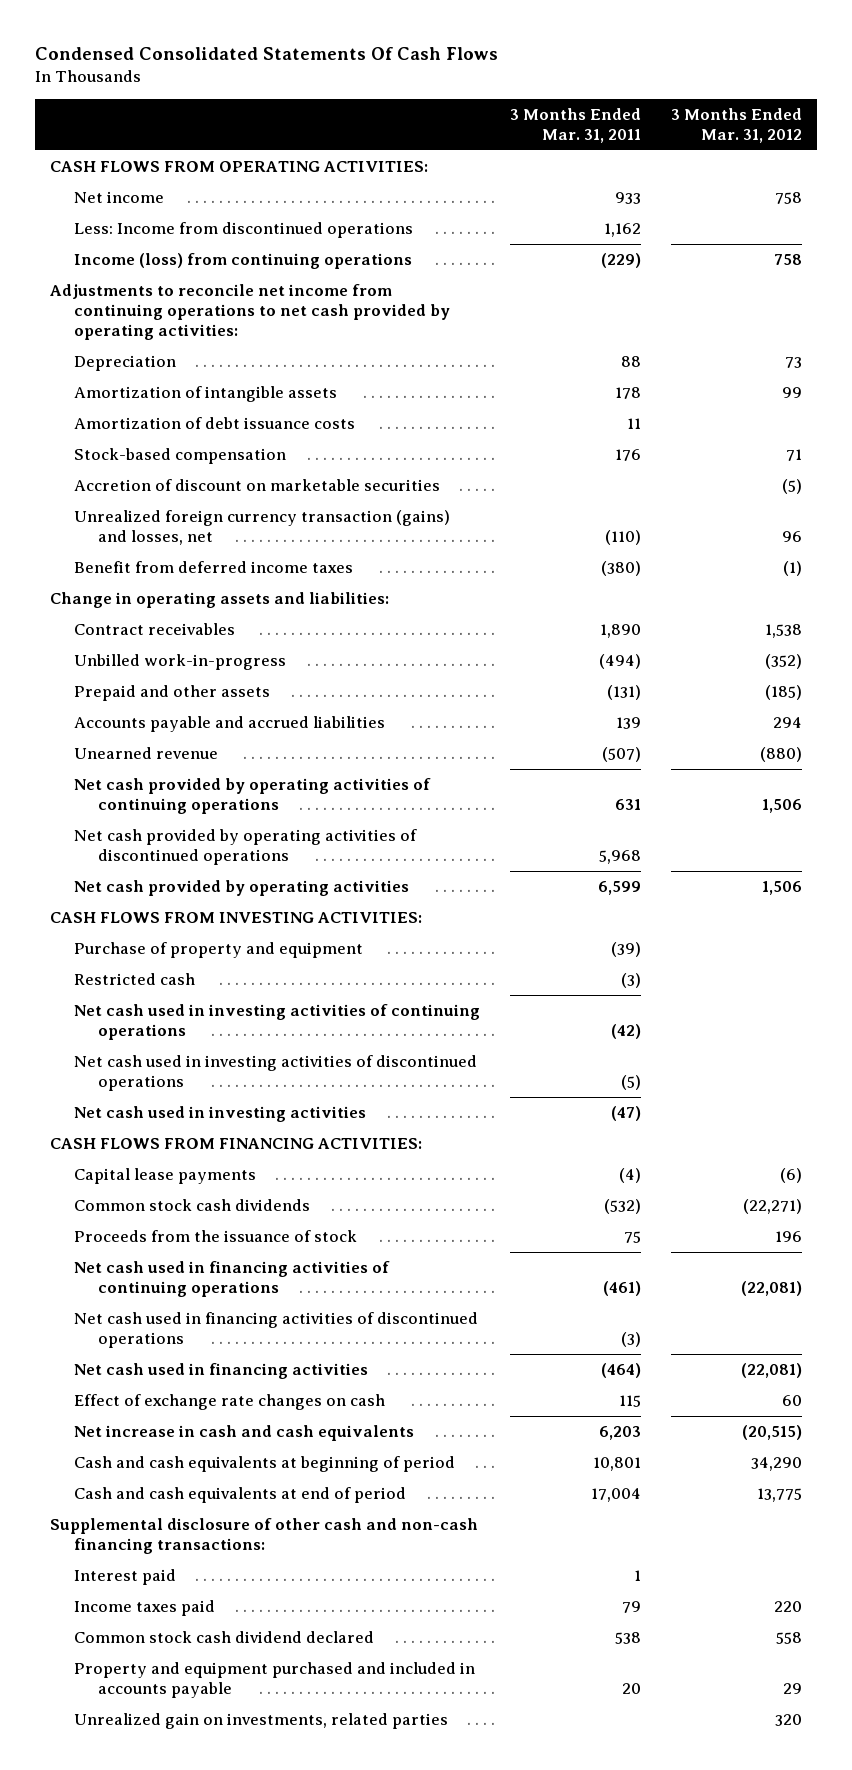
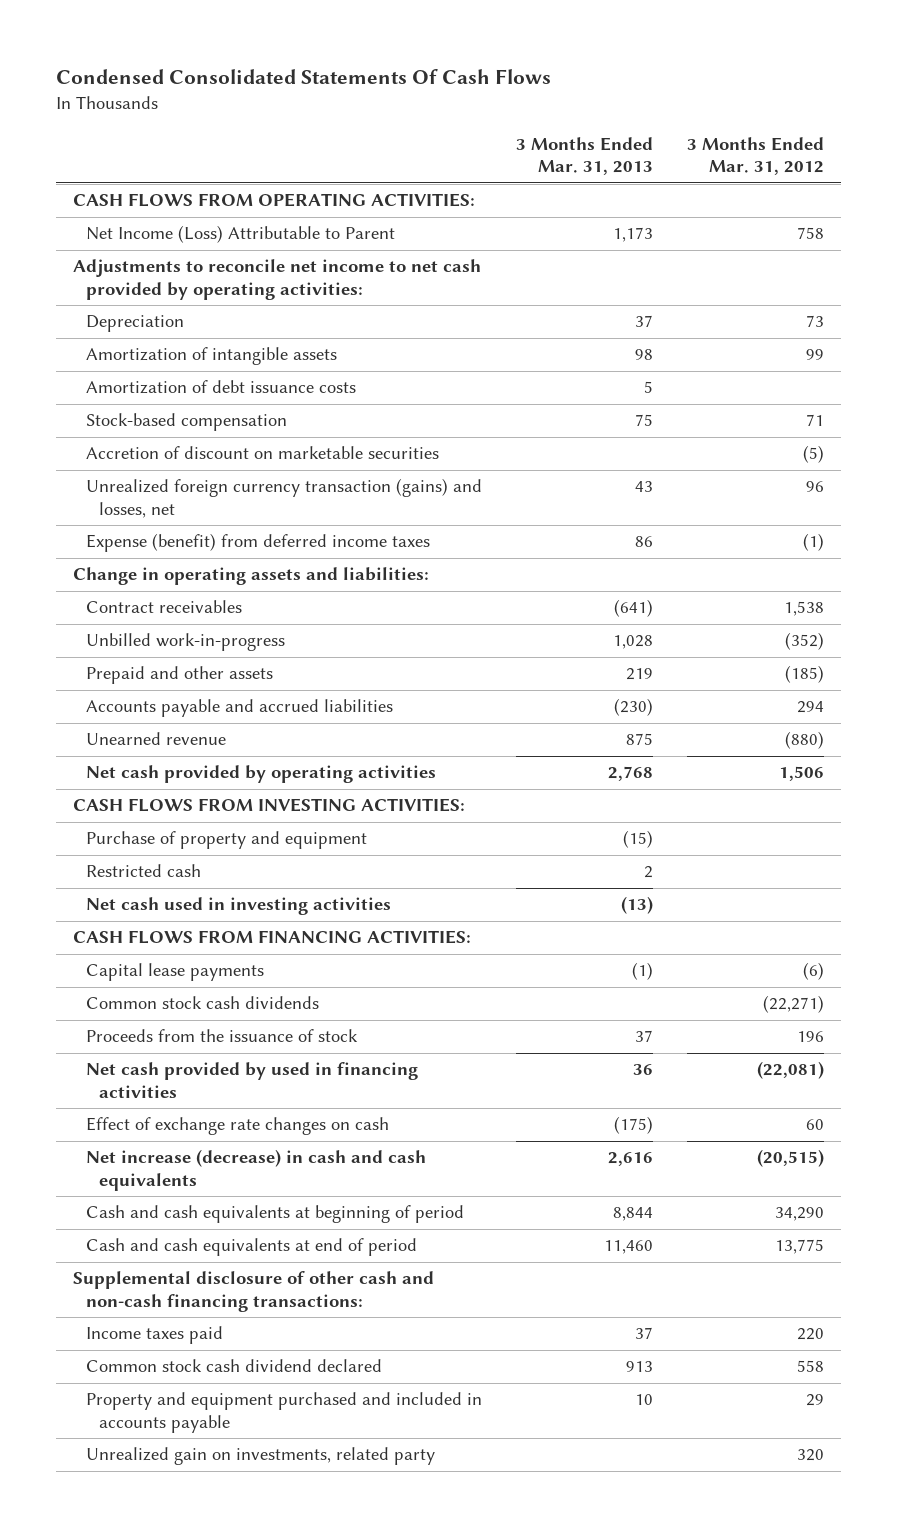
[509,107,641,143] 3 Months Ended Mar. 31, 2011 -> none
none -> [516,136,654,176] 3 Months Ended Mar. 31, 2013
[73,222,413,239] Less: Income from discontinued operations -> none
[73,253,412,270] Income (loss) from continuing operations -> none
[73,191,164,204] Net income -> [85,225,395,244] Net Income (Loss) Attributable to Parent
[49,284,450,341] Adjustments to reconcile net income from continuing operations to net cash provided by operating activities: -> [72,259,481,300] Adjustments to reconcile net income to net cash provided by operating activities:
[73,561,353,574] Benefit from deferred income taxes -> [85,533,430,553] Expense (benefit) from deferred income taxes
[73,778,431,815] Net cash provided by operating activities of continuing operations -> none
[73,829,417,866] Net cash provided by operating activities of discontinued operations -> none
[73,1004,480,1041] Net cash used in investing activities of continuing operations -> none
[73,1055,477,1092] Net cash used in investing activities of discontinued operations -> none
[73,1261,390,1298] Net cash used in financing activities of continuing operations -> none
[73,1312,478,1349] Net cash used in financing activities of discontinued operations -> none
[73,1363,368,1380] Net cash used in financing activities -> [85,1062,418,1098] Net cash provided by used in financing activities
[73,1425,414,1442] Net increase in cash and cash equivalents -> [85,1149,426,1191] Net increase (decrease) in cash and cash equivalents
[73,1569,176,1586] Interest paid -> none
[73,1713,448,1730] Unrealized gain on investments, related parties -> [85,1447,435,1466] Unrealized gain on investments, related party

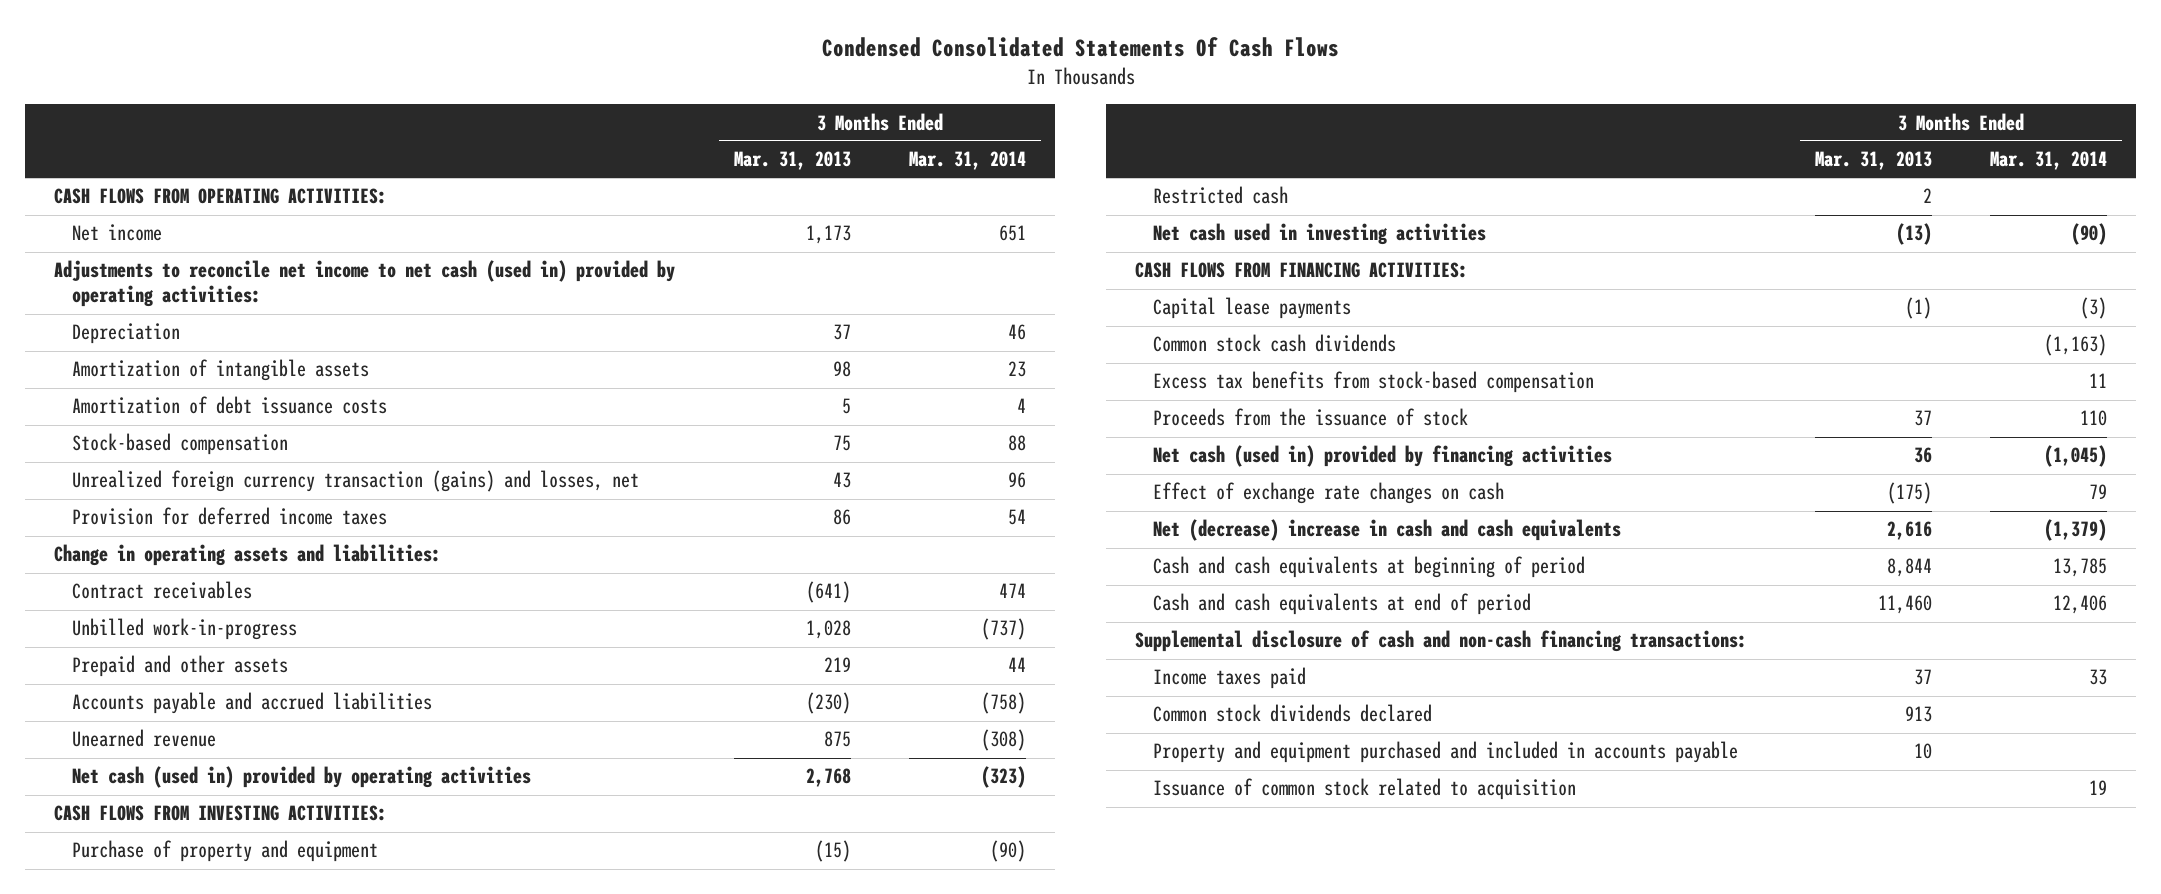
[687,136,825,176] 3 Months Ended Mar. 31, 2012 -> none
none -> [909,151,1027,171] Mar. 31, 2014
[85,225,395,244] Net Income (Loss) Attributable to Parent -> [72,224,163,242] Net income
[72,259,481,300] Adjustments to reconcile net income to net cash provided by operating activities: -> [54,260,676,308] Adjustments to reconcile net income to net cash (used in) provided by operating activities:
[85,446,439,460] Accretion of discount on marketable securities -> none
[85,533,430,553] Expense (benefit) from deferred income taxes -> [72,507,388,526] Provision for deferred income taxes
[85,765,436,784] Net cash provided by operating activities -> [72,766,532,789] Net cash (used in) provided by operating activities
none -> [1152,371,1594,394] Excess tax benefits from stock-based compensation
[85,1062,418,1098] Net cash provided by used in financing activities -> [1152,445,1612,468] Net cash (used in) provided by financing activities
[85,1149,426,1191] Net increase (decrease) in cash and cash equivalents -> [1152,519,1621,542] Net (decrease) increase in cash and cash equivalents
[72,1271,434,1312] Supplemental disclosure of other cash and non-cash financing transactions: -> [1135,630,1748,653] Supplemental disclosure of cash and non-cash financing transactions:
[85,1359,382,1373] Common stock cash dividend declared -> [1152,704,1432,723] Common stock dividends declared
[85,1447,435,1466] Unrealized gain on investments, related party -> none
none -> [1152,778,1576,801] Issuance of common stock related to acquisition

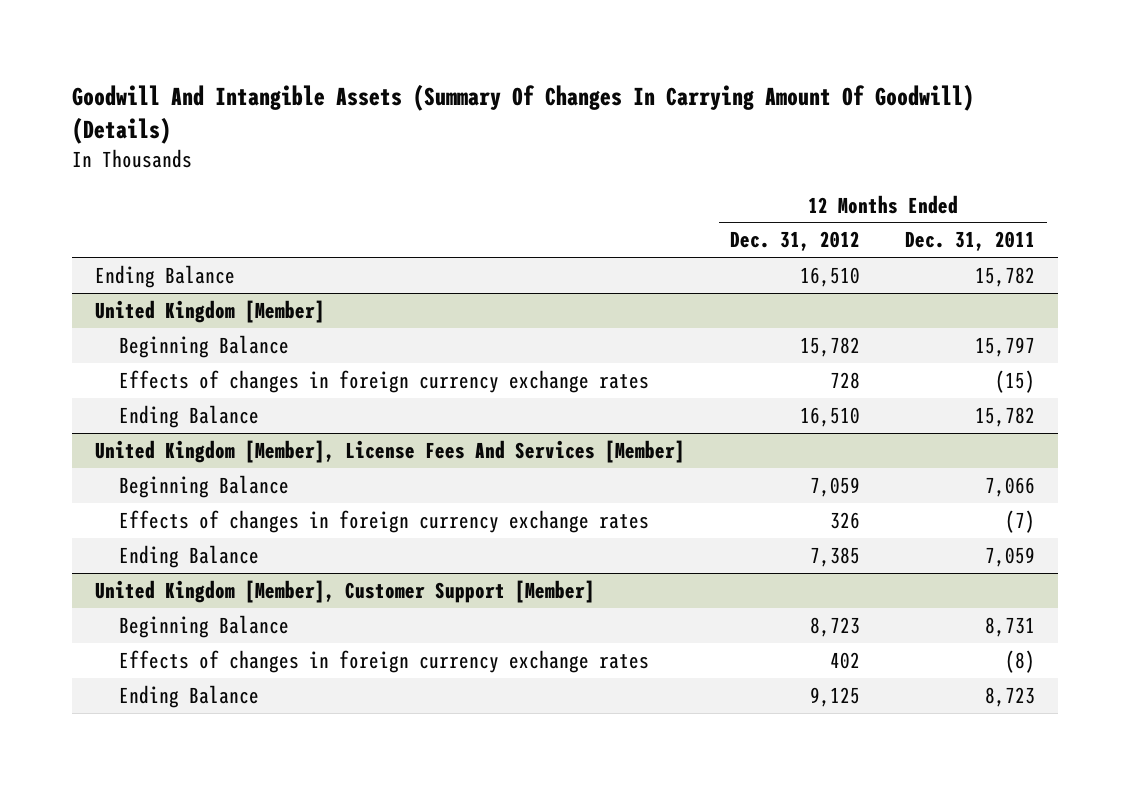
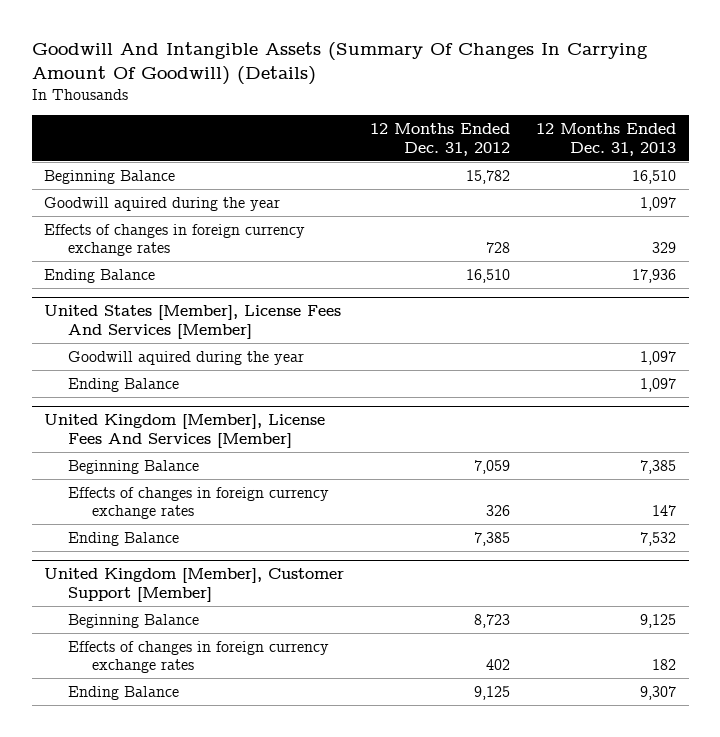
[905,231,1036,252] Dec. 31, 2011 -> none
none -> [535,123,676,156] 12 Months Ended Dec. 31, 2013
[94,264,235,288] Ending Balance -> none
[94,299,325,323] United Kingdom [Member] -> none
none -> [44,196,281,211] Goodwill aquired during the year
none -> [44,304,342,339] United States [Member], License Fees And Services [Member]
none -> [68,350,305,365] Goodwill aquired during the year
none -> [68,377,180,392] Ending Balance

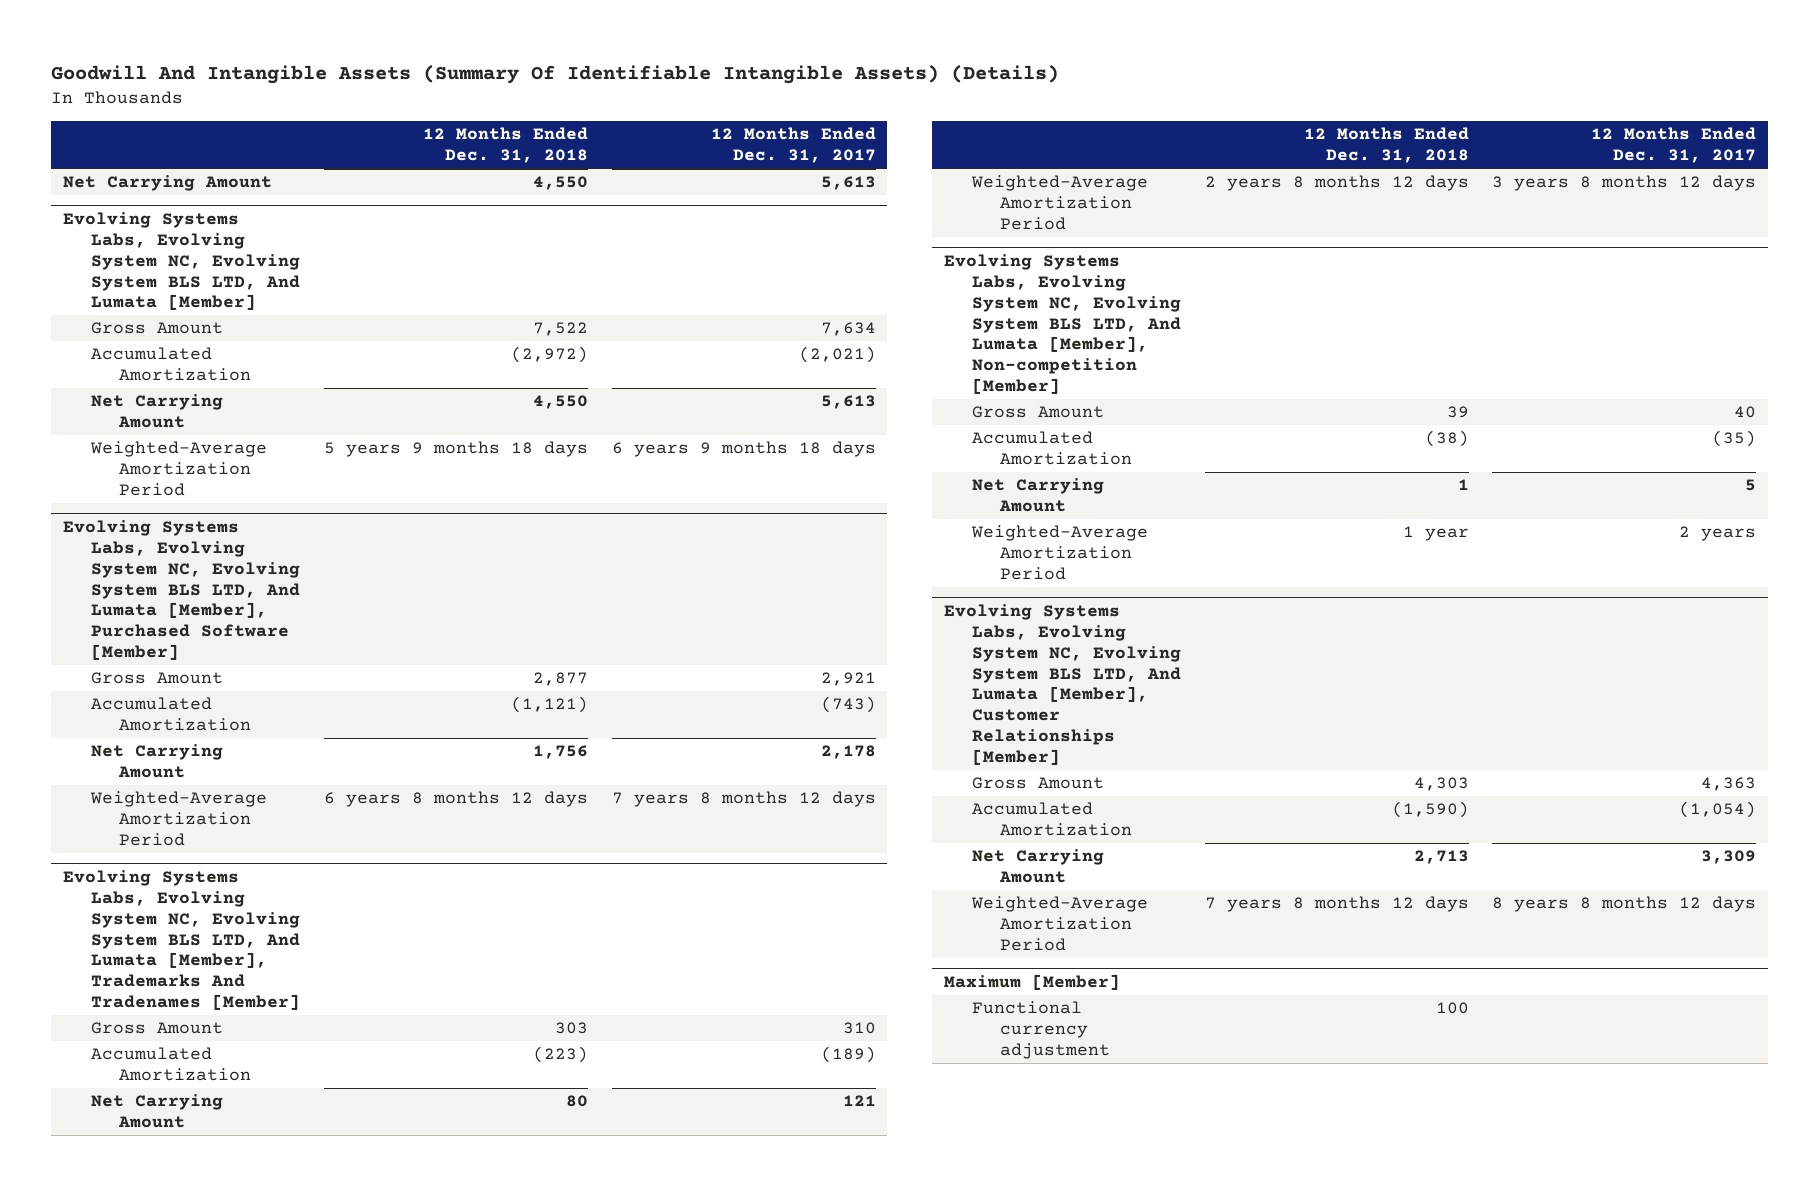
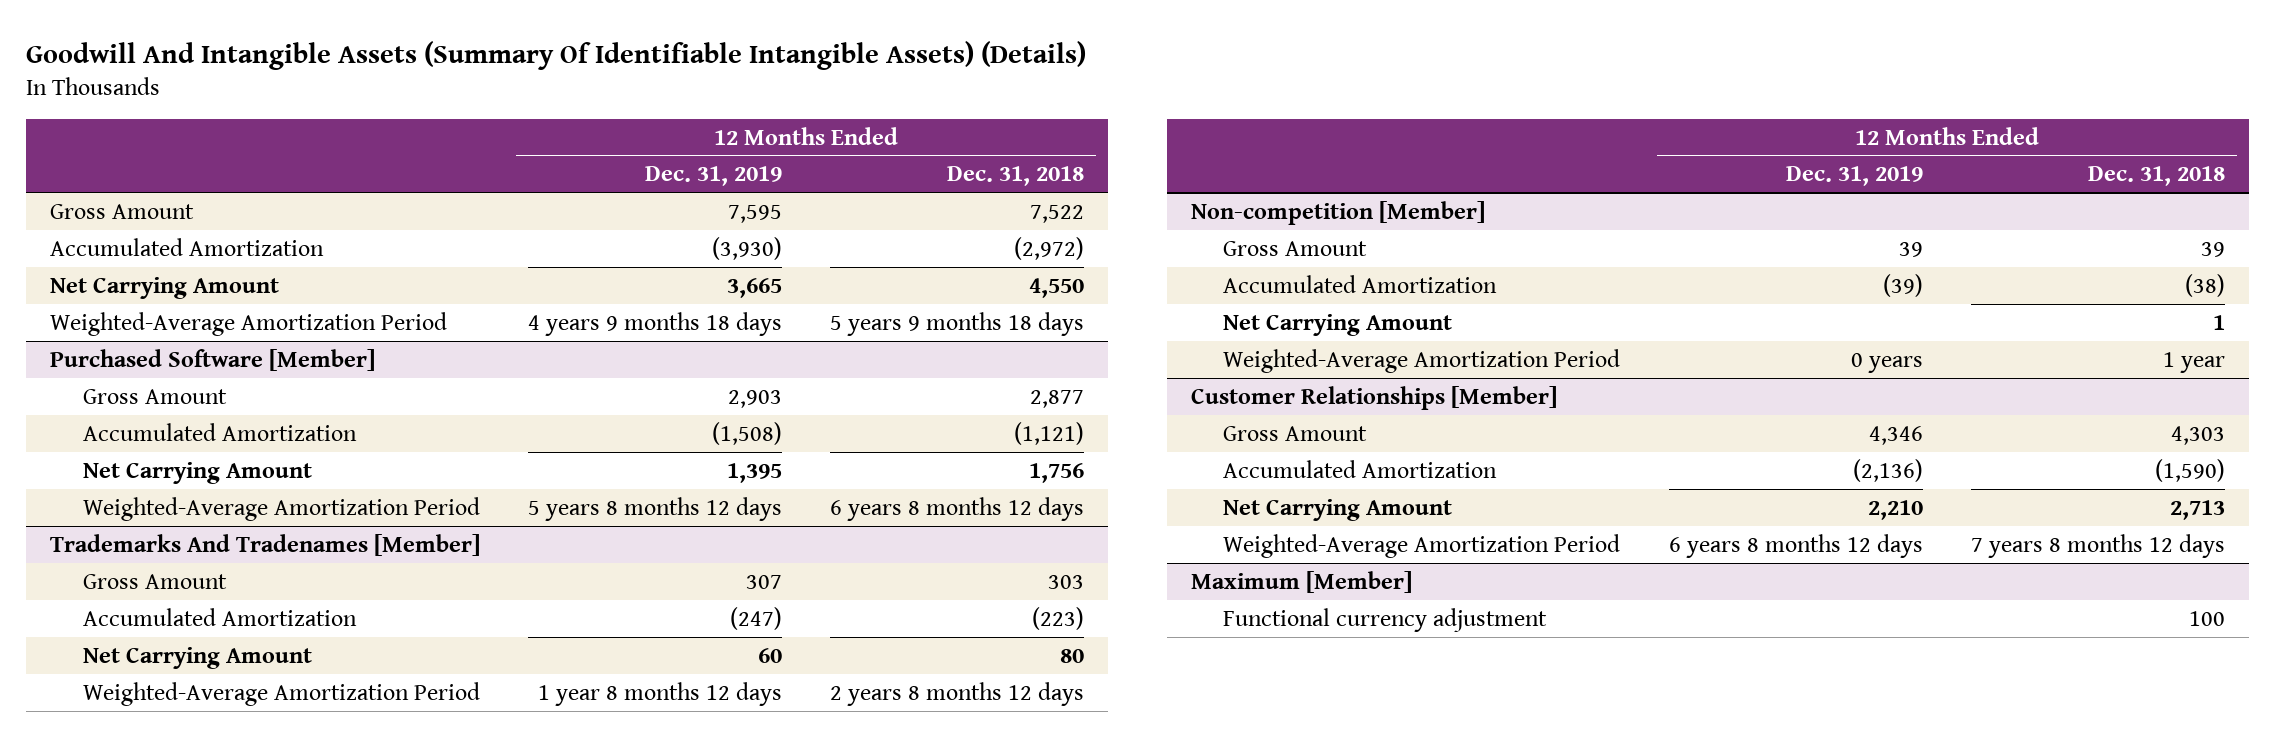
[710,127,876,164] 12 Months Ended Dec. 31, 2017 -> none
none -> [645,166,783,187] Dec. 31, 2019
[63,175,273,192] Net Carrying Amount -> none
[63,211,301,311] Evolving Systems Labs, Evolving System NC, Evolving System BLS LTD, And Lumata [Member] -> none
[63,519,301,661] Evolving Systems Labs, Evolving System NC, Evolving System BLS LTD, And Lumata [Member], Purchased Software [Member] -> none
none -> [50,348,376,371] Purchased Software [Member]
[63,869,301,1011] Evolving Systems Labs, Evolving System NC, Evolving System BLS LTD, And Lumata [Member], Trademarks And Tradenames [Member] -> none
none -> [50,533,481,556] Trademarks And Tradenames [Member]
[943,253,1182,395] Evolving Systems Labs, Evolving System NC, Evolving System BLS LTD, And Lumata [Member], Non-competition [Member] -> none
none -> [1191,200,1486,225] Non-competition [Member]
[943,603,1182,766] Evolving Systems Labs, Evolving System NC, Evolving System BLS LTD, And Lumata [Member], Customer Relationships [Member] -> none
none -> [1191,385,1558,410] Customer Relationships [Member]

